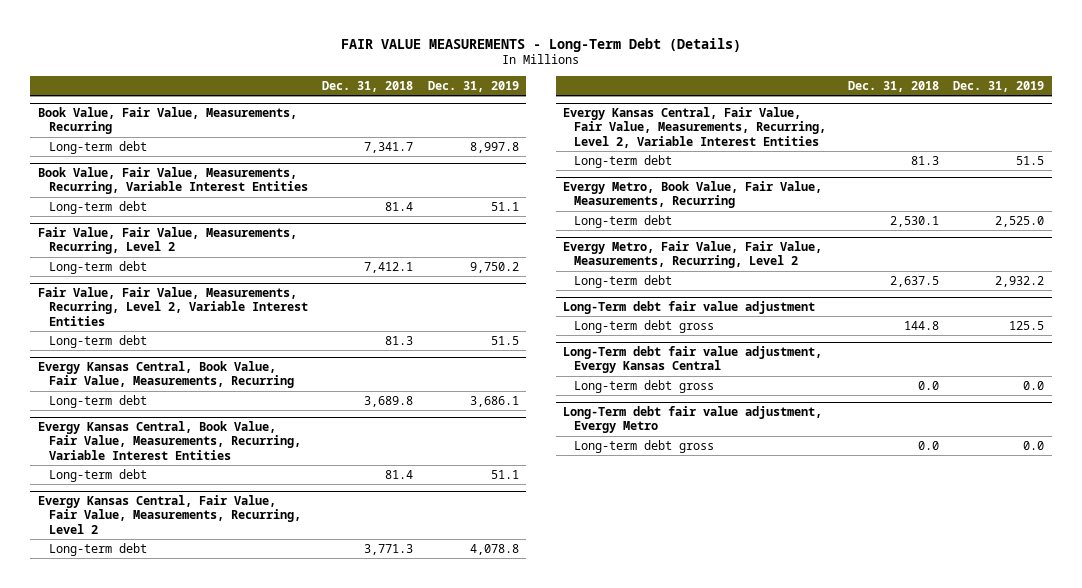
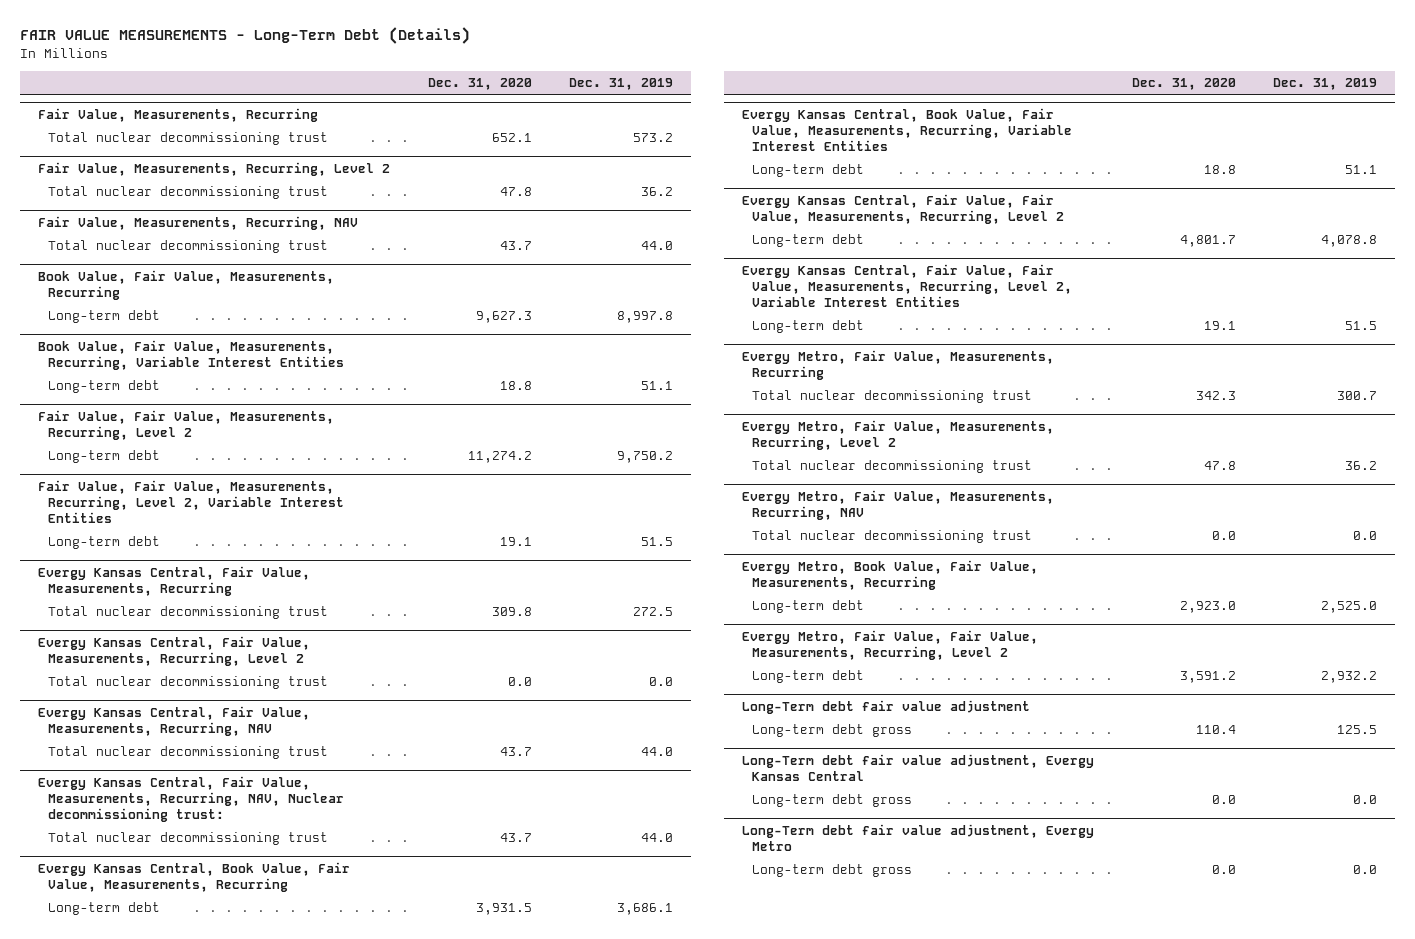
[322,81,414,93] Dec. 31, 2018 -> none
none -> [427,78,532,91] Dec. 31, 2020
none -> [38,108,319,123] Fair Value, Measurements, Recurring
none -> [48,132,329,146] Total nuclear decommissioning trust
none -> [38,162,391,177] Fair Value, Measurements, Recurring, Level 2
none -> [48,186,329,200] Total nuclear decommissioning trust
none -> [38,216,359,231] Fair Value, Measurements, Recurring, NAV
none -> [48,240,329,254] Total nuclear decommissioning trust
none -> [38,566,311,597] Evergy Kansas Central, Fair Value, Measurements, Recurring
none -> [48,606,329,620] Total nuclear decommissioning trust
none -> [38,636,311,667] Evergy Kansas Central, Fair Value, Measurements, Recurring, Level 2
none -> [48,676,329,690] Total nuclear decommissioning trust
none -> [38,706,311,737] Evergy Kansas Central, Fair Value, Measurements, Recurring, NAV
none -> [48,746,329,760] Total nuclear decommissioning trust
none -> [38,776,345,823] Evergy Kansas Central, Fair Value, Measurements, Recurring, NAV, Nuclear decommissioning trust:
none -> [48,832,329,846] Total nuclear decommissioning trust
none -> [742,350,1055,381] Evergy Metro, Fair Value, Measurements, Recurring
none -> [752,390,1033,404] Total nuclear decommissioning trust
none -> [742,420,1055,451] Evergy Metro, Fair Value, Measurements, Recurring, Level 2
none -> [752,460,1033,474] Total nuclear decommissioning trust
none -> [742,490,1055,521] Evergy Metro, Fair Value, Measurements, Recurring, NAV
none -> [752,530,1033,544] Total nuclear decommissioning trust

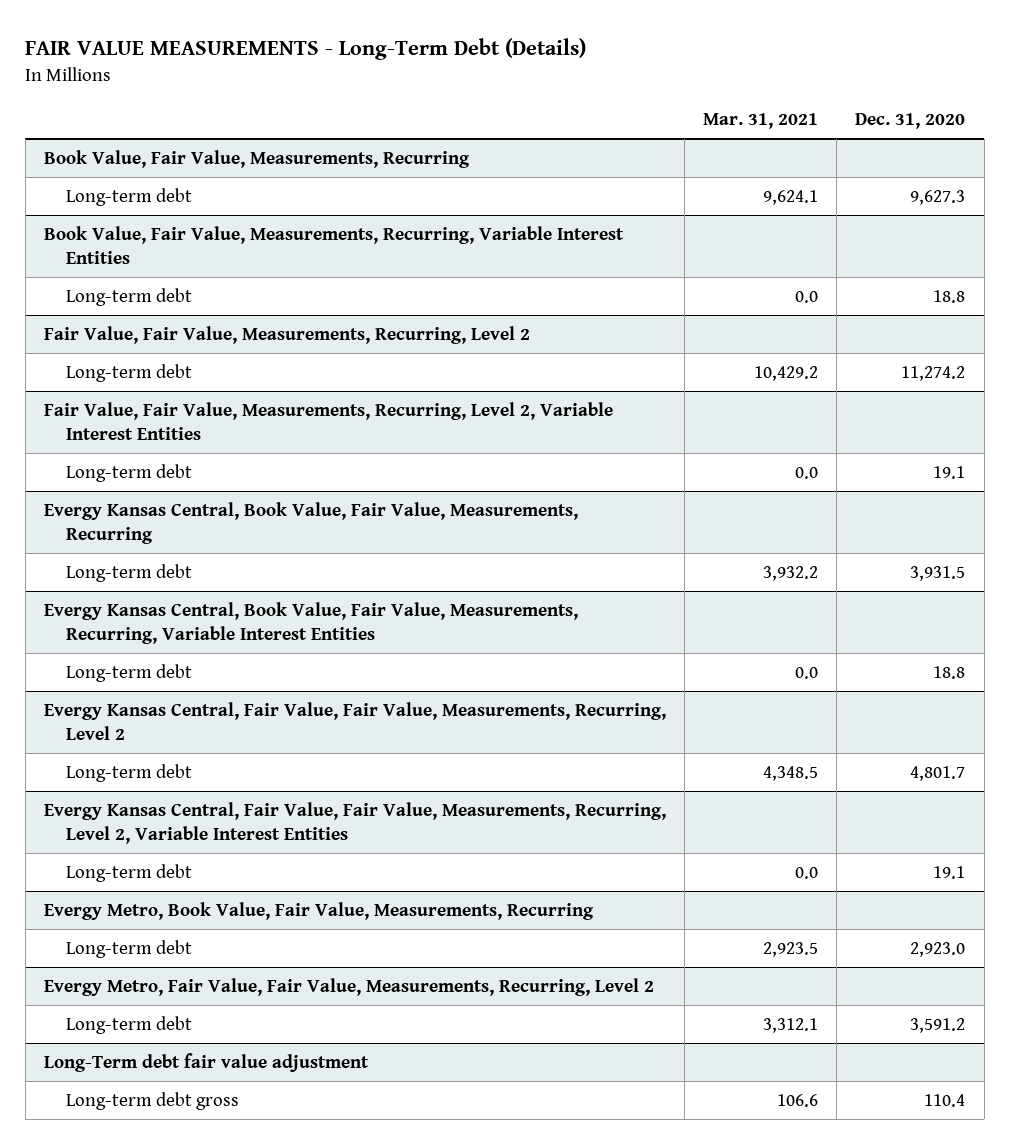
[568,78,673,91] Dec. 31, 2019 -> none
none -> [703,113,819,130] Mar. 31, 2021
[38,108,319,123] Fair Value, Measurements, Recurring -> none
[48,132,329,146] Total nuclear decommissioning trust -> none
[38,162,391,177] Fair Value, Measurements, Recurring, Level 2 -> none
[48,186,329,200] Total nuclear decommissioning trust -> none
[38,216,359,231] Fair Value, Measurements, Recurring, NAV -> none
[48,240,329,254] Total nuclear decommissioning trust -> none
[38,566,311,597] Evergy Kansas Central, Fair Value, Measurements, Recurring -> none
[48,606,329,620] Total nuclear decommissioning trust -> none
[38,636,311,667] Evergy Kansas Central, Fair Value, Measurements, Recurring, Level 2 -> none
[48,676,329,690] Total nuclear decommissioning trust -> none
[38,706,311,737] Evergy Kansas Central, Fair Value, Measurements, Recurring, NAV -> none
[48,746,329,760] Total nuclear decommissioning trust -> none
[38,776,345,823] Evergy Kansas Central, Fair Value, Measurements, Recurring, NAV, Nuclear decommissioning trust: -> none
[48,832,329,846] Total nuclear decommissioning trust -> none
[742,350,1055,381] Evergy Metro, Fair Value, Measurements, Recurring -> none
[752,390,1033,404] Total nuclear decommissioning trust -> none
[742,420,1055,451] Evergy Metro, Fair Value, Measurements, Recurring, Level 2 -> none
[752,460,1033,474] Total nuclear decommissioning trust -> none
[742,490,1055,521] Evergy Metro, Fair Value, Measurements, Recurring, NAV -> none
[752,530,1033,544] Total nuclear decommissioning trust -> none
[742,754,1095,782] Long-Term debt fair value adjustment, Evergy Kansas Central -> none
[752,794,913,808] Long-term debt gross -> none
[742,824,1095,852] Long-Term debt fair value adjustment, Evergy Metro -> none
[752,864,913,878] Long-term debt gross -> none

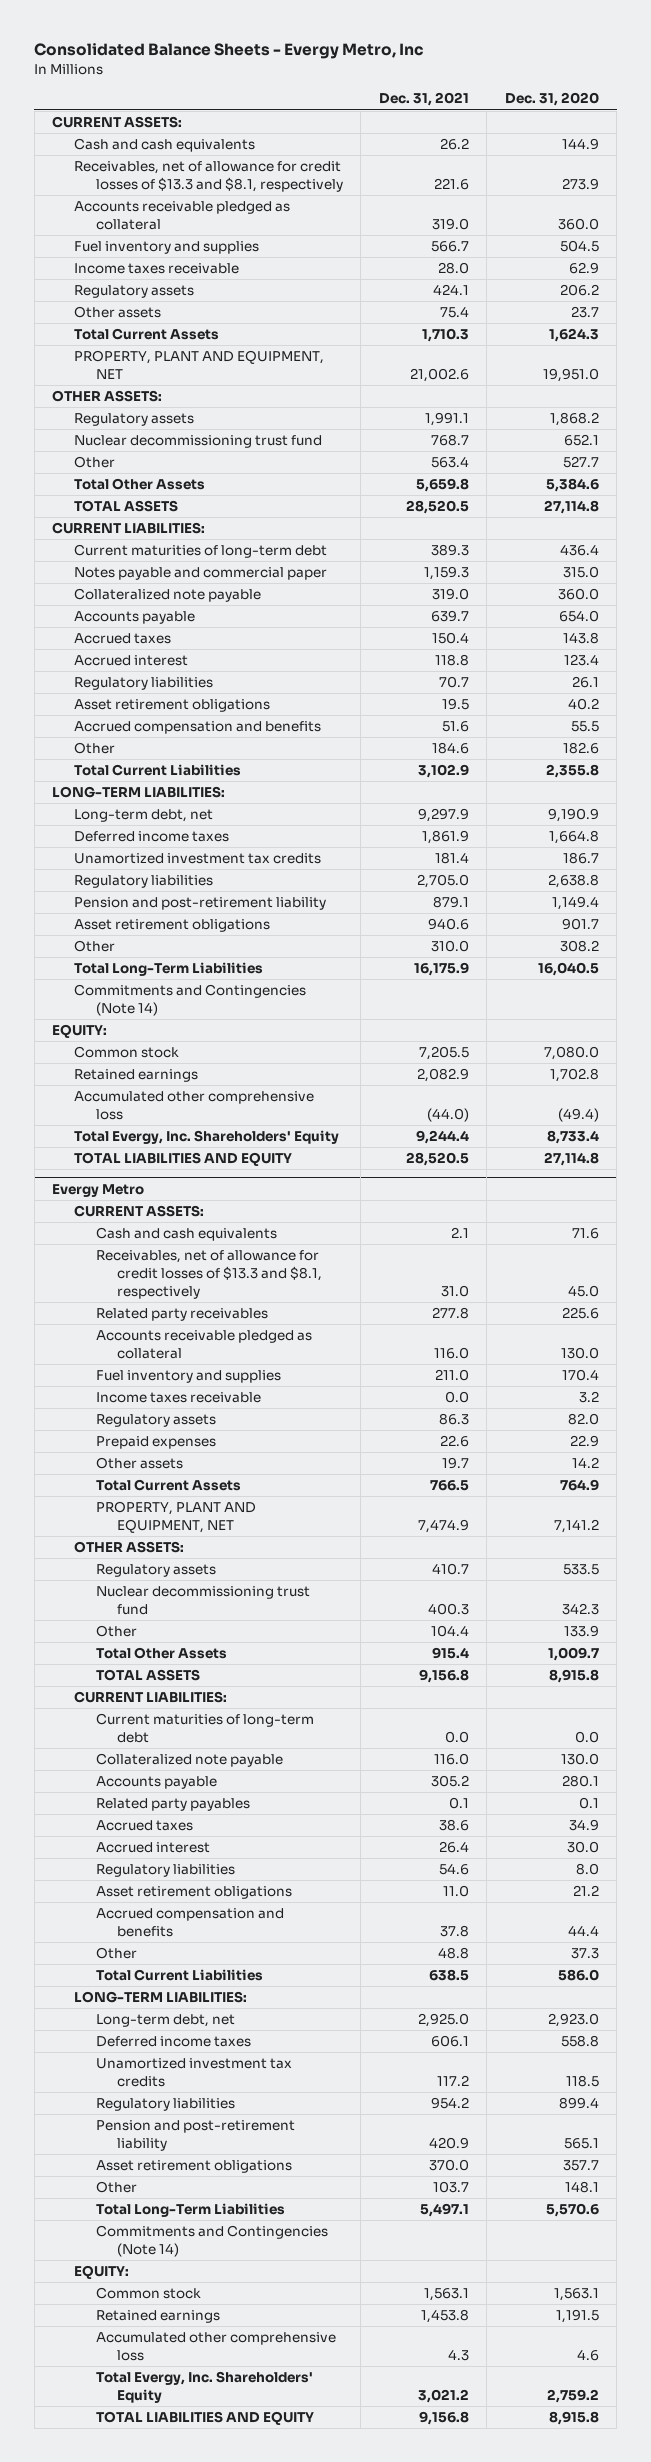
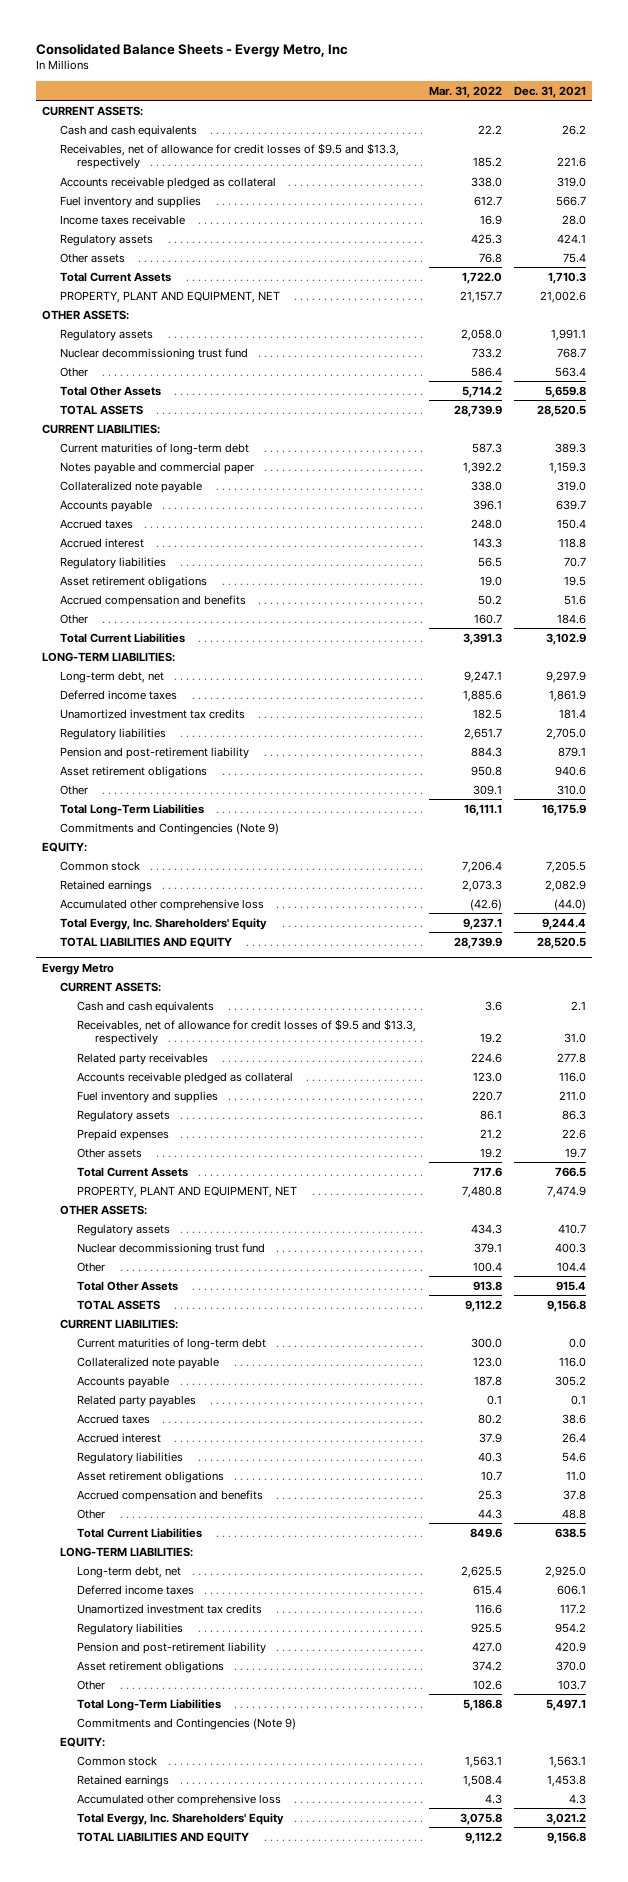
[504,92,599,107] Dec. 31, 2020 -> none
none -> [428,85,502,98] Mar. 31, 2022
[73,161,343,192] Receivables, net of allowance for credit losses of $13.3 and $8.1, respectively -> [59,142,399,170] Receivables, net of allowance for credit losses of $9.5 and $13.3, respectively
[73,984,306,1016] Commitments and Contingencies (Note 14) -> [59,822,279,835] Commitments and Contingencies (Note 9)
[95,1250,323,1299] Receivables, net of allowance for credit losses of $13.3 and $8.1, respectively -> [77,1018,417,1046] Receivables, net of allowance for credit losses of $9.5 and $13.3, respectively
[95,1392,261,1404] Income taxes receivable -> none
[95,2225,328,2257] Commitments and Contingencies (Note 14) -> [77,1717,297,1730] Commitments and Contingencies (Note 9)

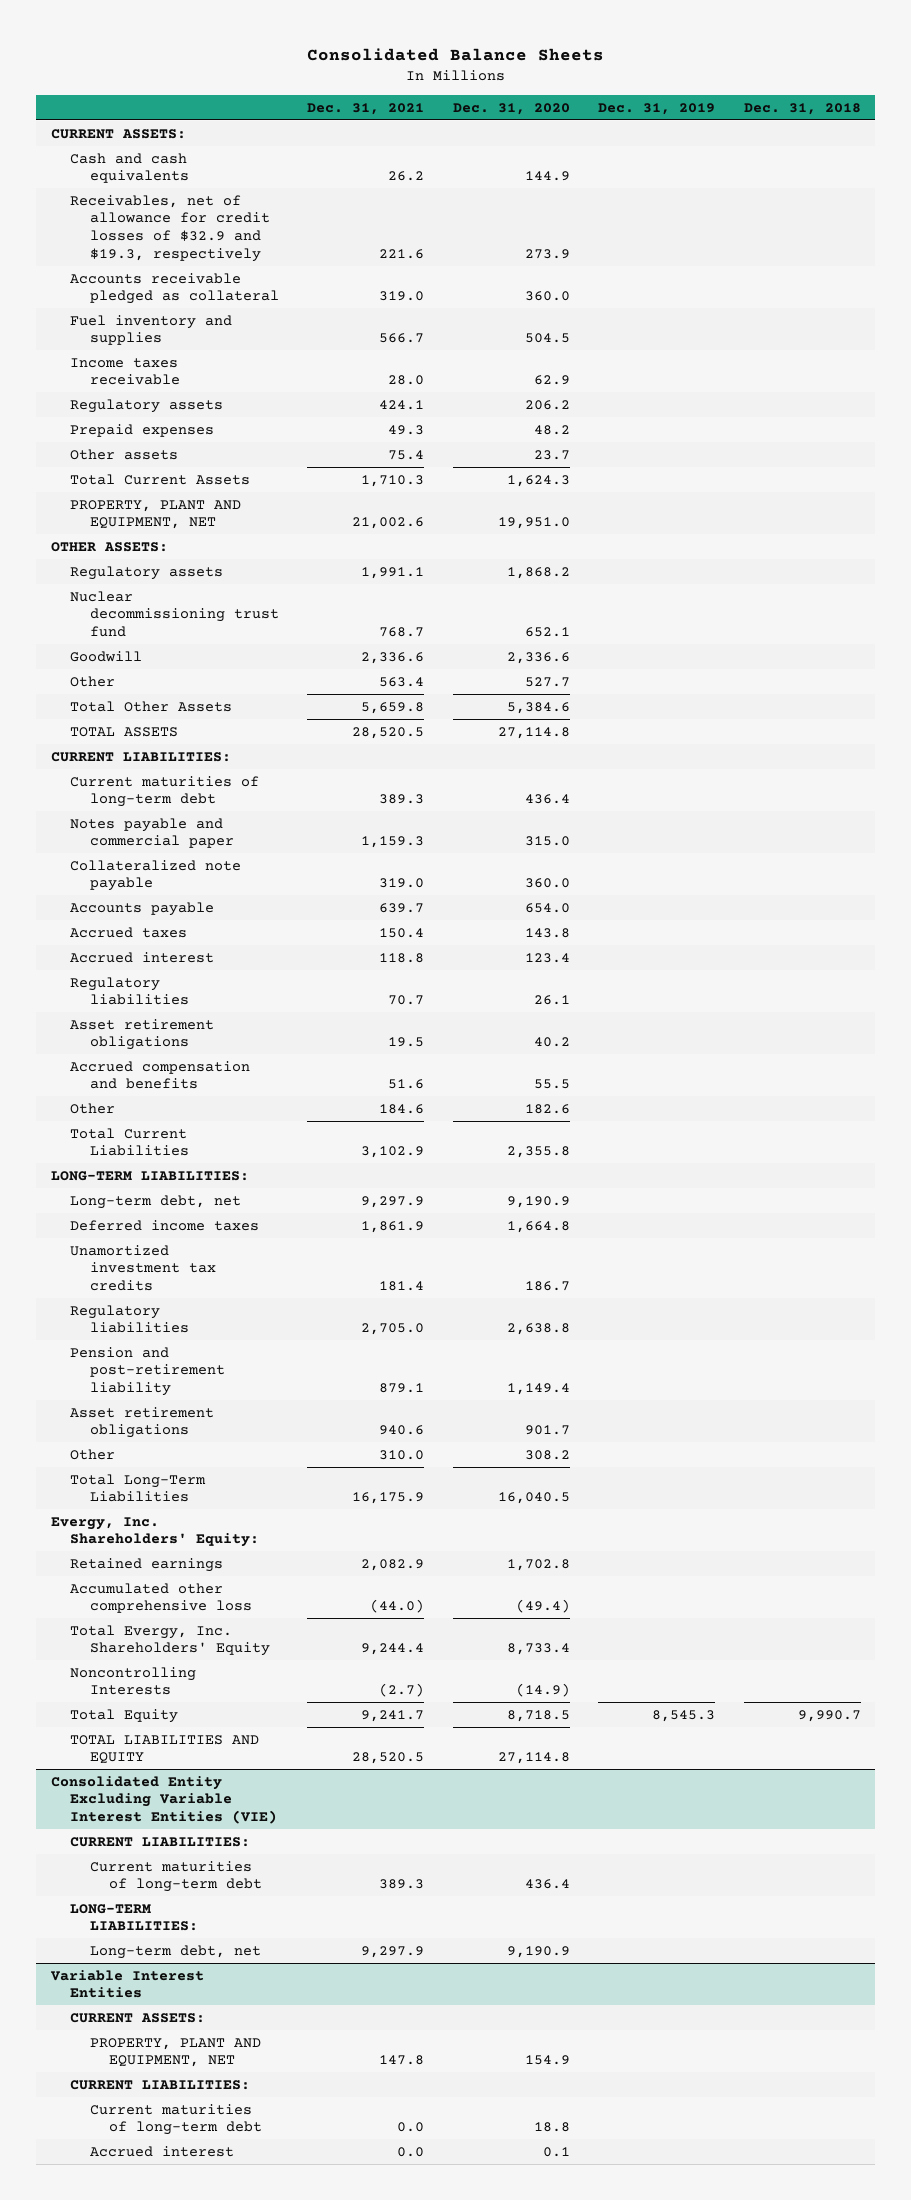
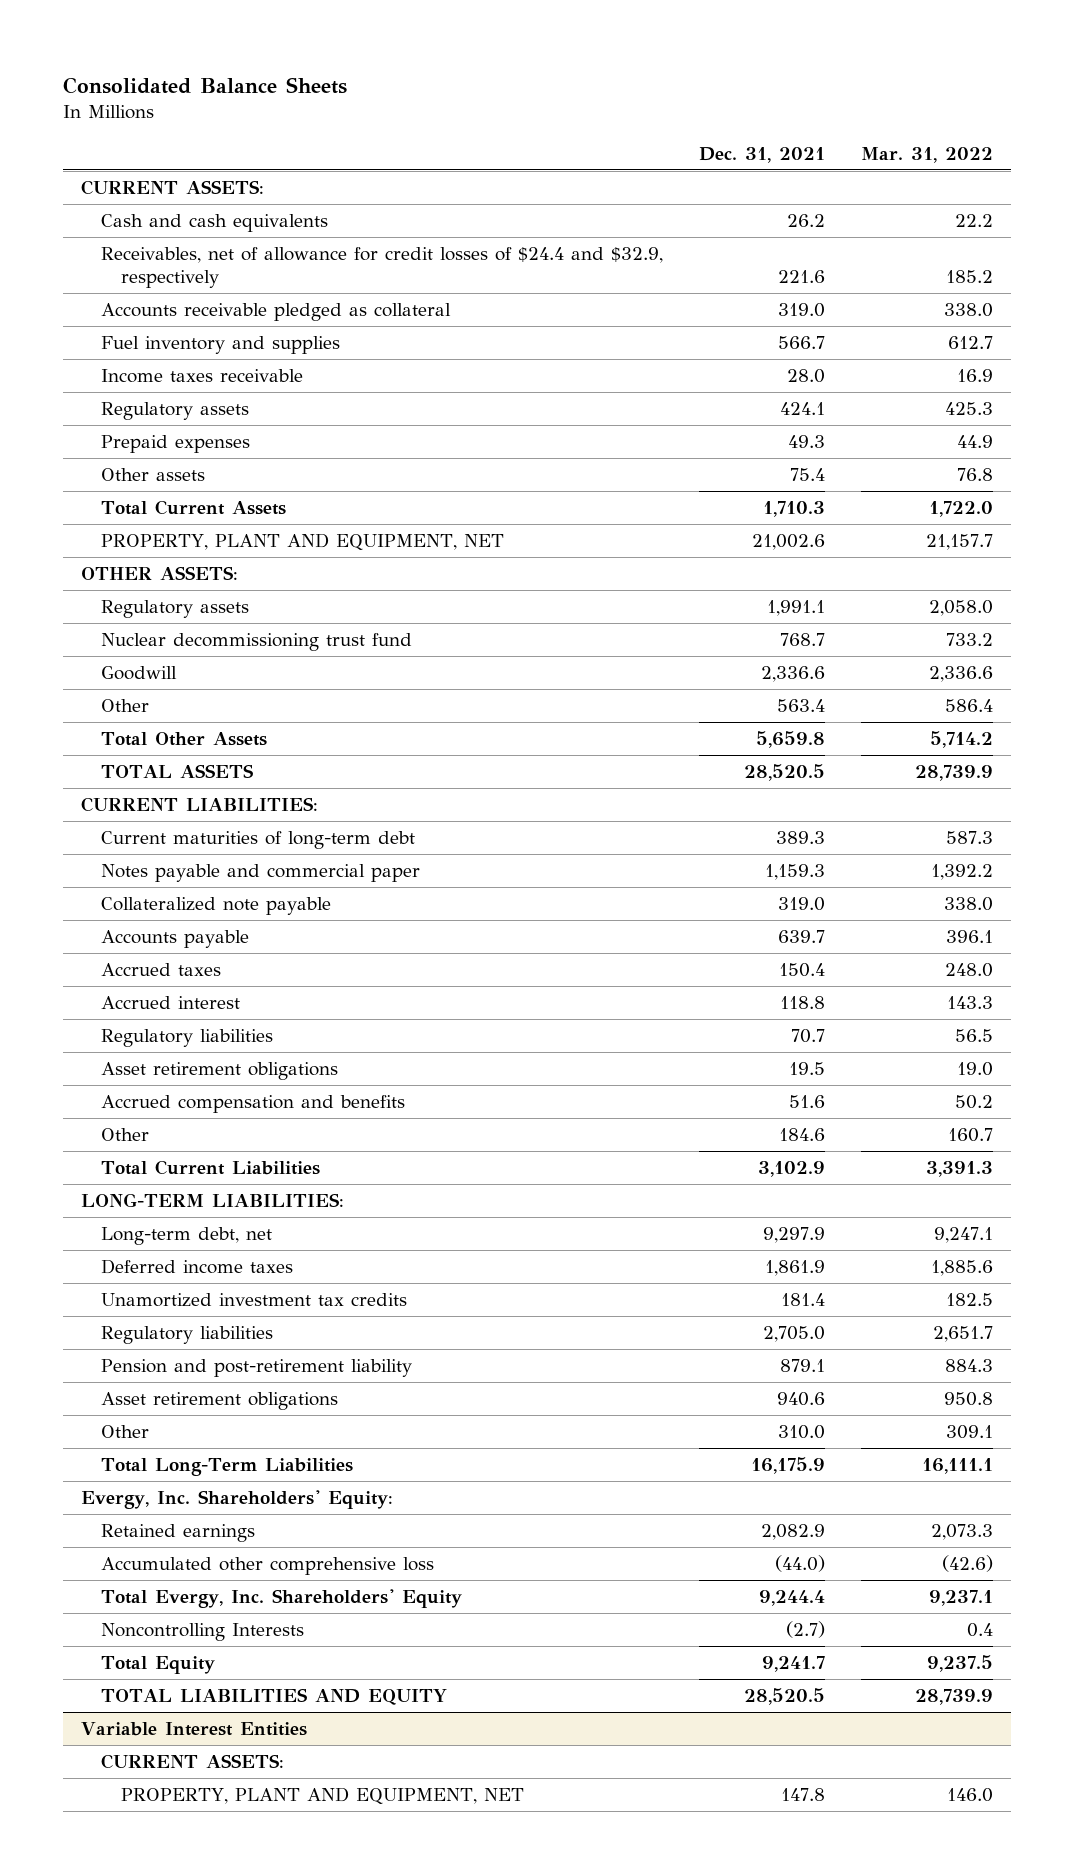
[452,102,570,115] Dec. 31, 2020 -> none
[598,102,716,115] Dec. 31, 2019 -> none
[743,102,861,115] Dec. 31, 2018 -> none
none -> [861,146,994,163] Mar. 31, 2022
[70,194,270,262] Receivables, net of allowance for credit losses of $32.9 and $19.3, respectively -> [100,246,663,289] Receivables, net of allowance for credit losses of $24.4 and $32.9, respectively
[50,1775,278,1825] Consolidated Entity Excluding Variable Interest Entities (VIE) -> none
[70,1836,251,1847] CURRENT LIABILITIES: -> none
[89,1860,263,1893] Current maturities of long-term debt -> none
[70,1903,198,1932] LONG-TERM LIABILITIES: -> none
[89,1944,261,1959] Long-term debt, net -> none
[70,2079,251,2090] CURRENT LIABILITIES: -> none
[89,2103,263,2136] Current maturities of long-term debt -> none
[89,2145,234,2157] Accrued interest -> none

